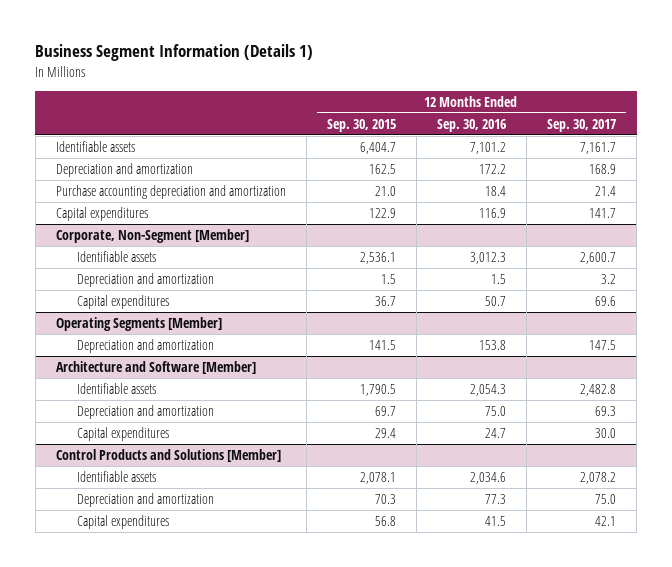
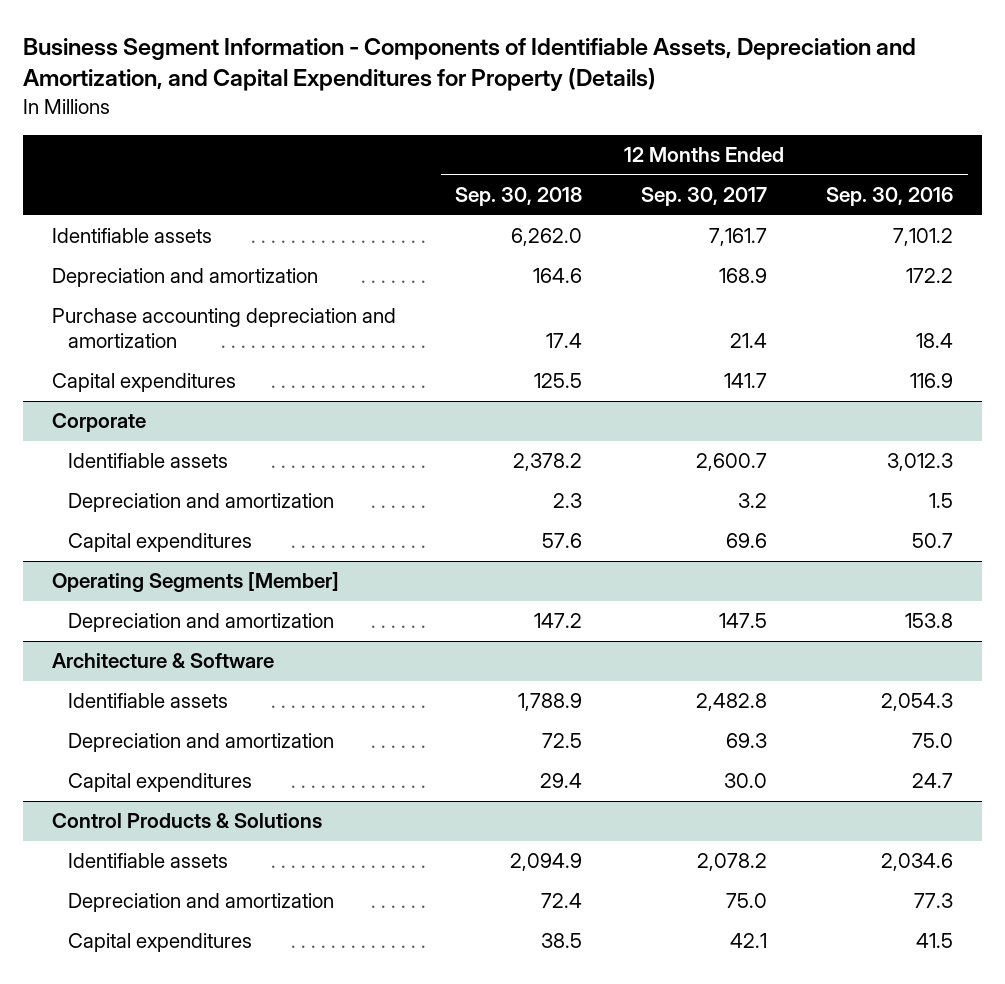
[35,44,314,62] Business Segment Information (Details 1) -> [23,37,917,92] Business Segment Information - Components of Identifiable Assets, Depreciation and Amortization, and Capital Expenditures for Property (Details)
[326,118,396,132] Sep. 30, 2015 -> none
none -> [455,187,583,207] Sep. 30, 2018
[55,229,249,244] Corporate, Non-Segment [Member] -> none
none -> [52,413,147,433] Corporate
[55,361,256,375] Architecture and Software [Member] -> [52,653,275,669] Architecture & Software
[55,449,281,463] Control Products and Solutions [Member] -> [52,813,323,829] Control Products & Solutions

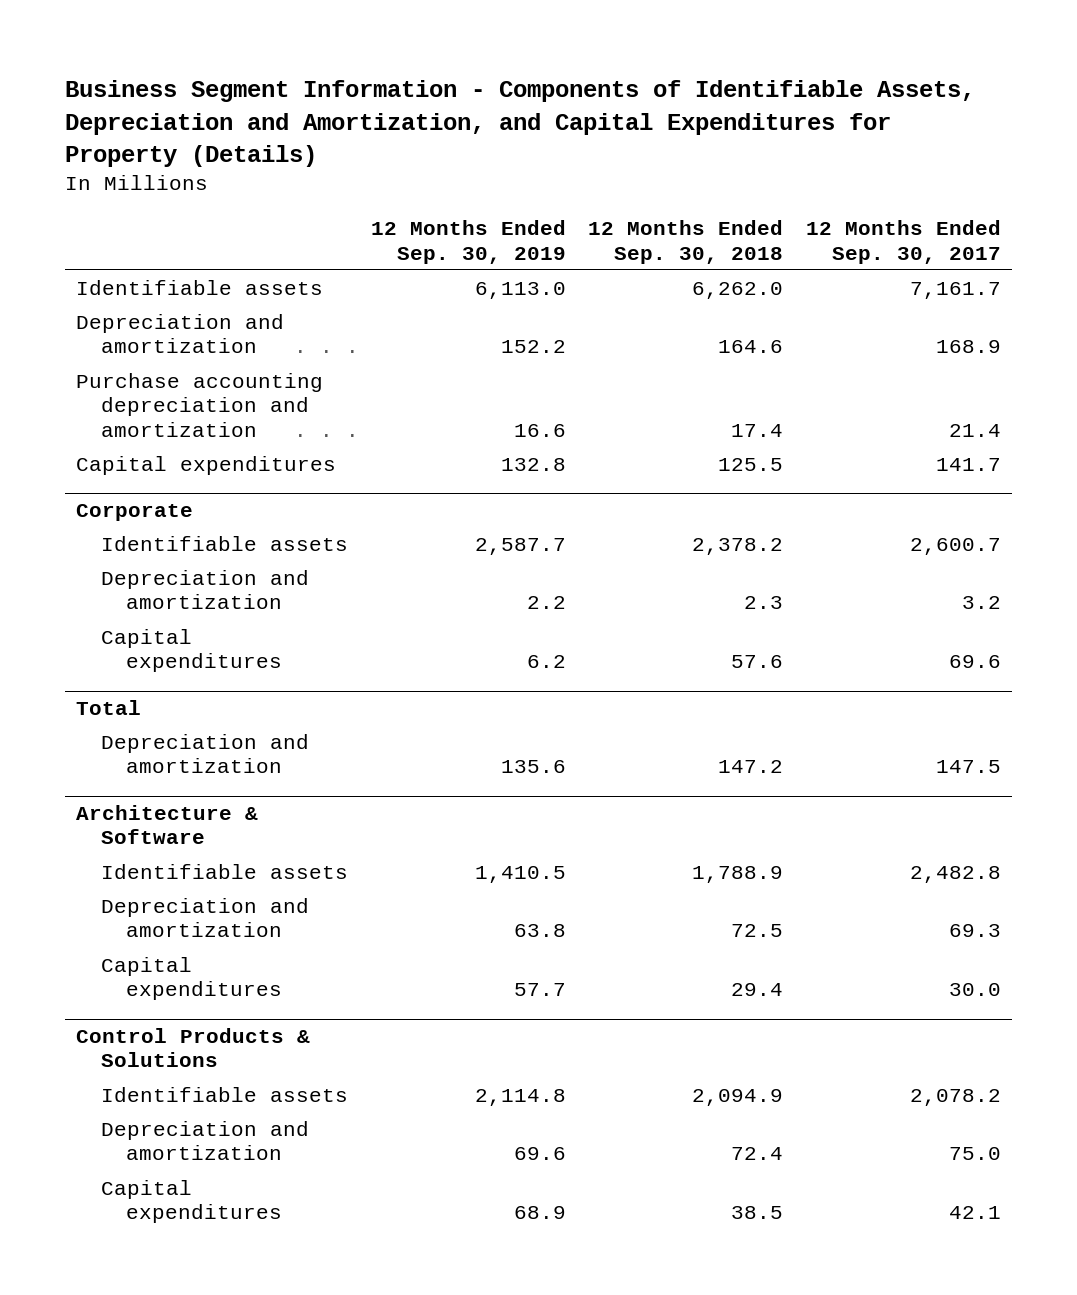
[825,187,953,207] Sep. 30, 2016 -> none
none -> [370,220,566,264] 12 Months Ended Sep. 30, 2019
[52,572,340,593] Operating Segments [Member] -> [76,700,142,716] Total

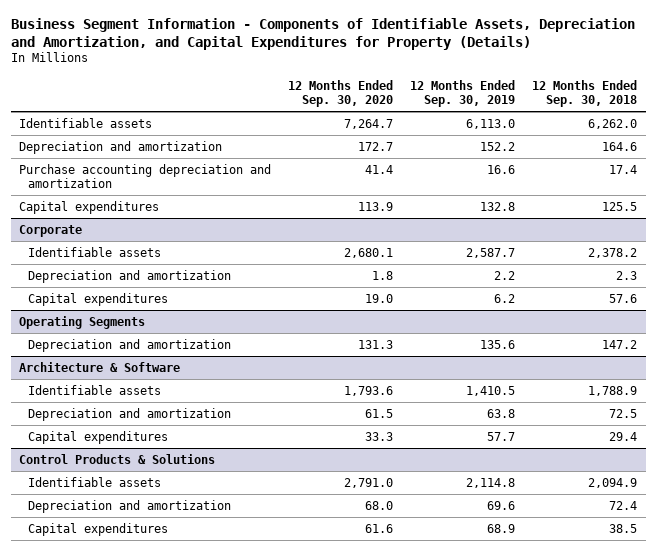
[806,220,1002,264] 12 Months Ended Sep. 30, 2017 -> none
none -> [288,79,394,108] 12 Months Ended Sep. 30, 2020
[76,700,142,716] Total -> [19,315,146,329] Operating Segments

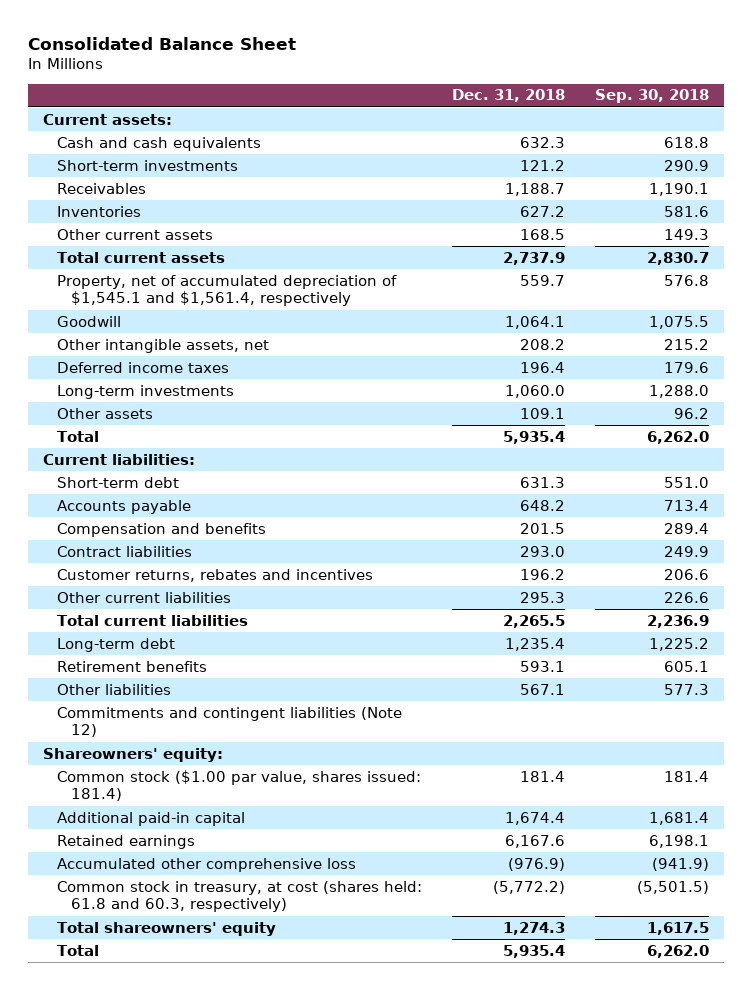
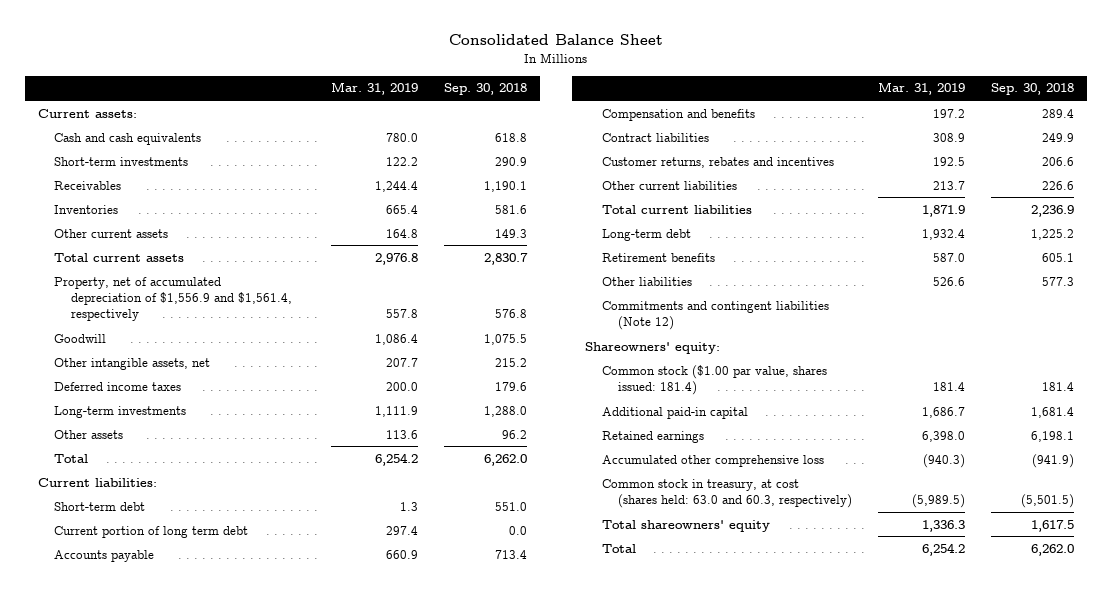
[452,89,566,103] Dec. 31, 2018 -> none
none -> [330,82,418,96] Mar. 31, 2019
[56,274,397,307] Property, net of accumulated depreciation of $1,545.1 and $1,561.4, respectively -> [54,276,292,321] Property, net of accumulated depreciation of $1,556.9 and $1,561.4, respectively
none -> [54,525,249,538] Current portion of long term debt
[56,880,422,913] Common stock in treasury, at cost (shares held: 61.8 and 60.3, respectively) -> [601,478,852,508] Common stock in treasury, at cost (shares held: 63.0 and 60.3, respectively)

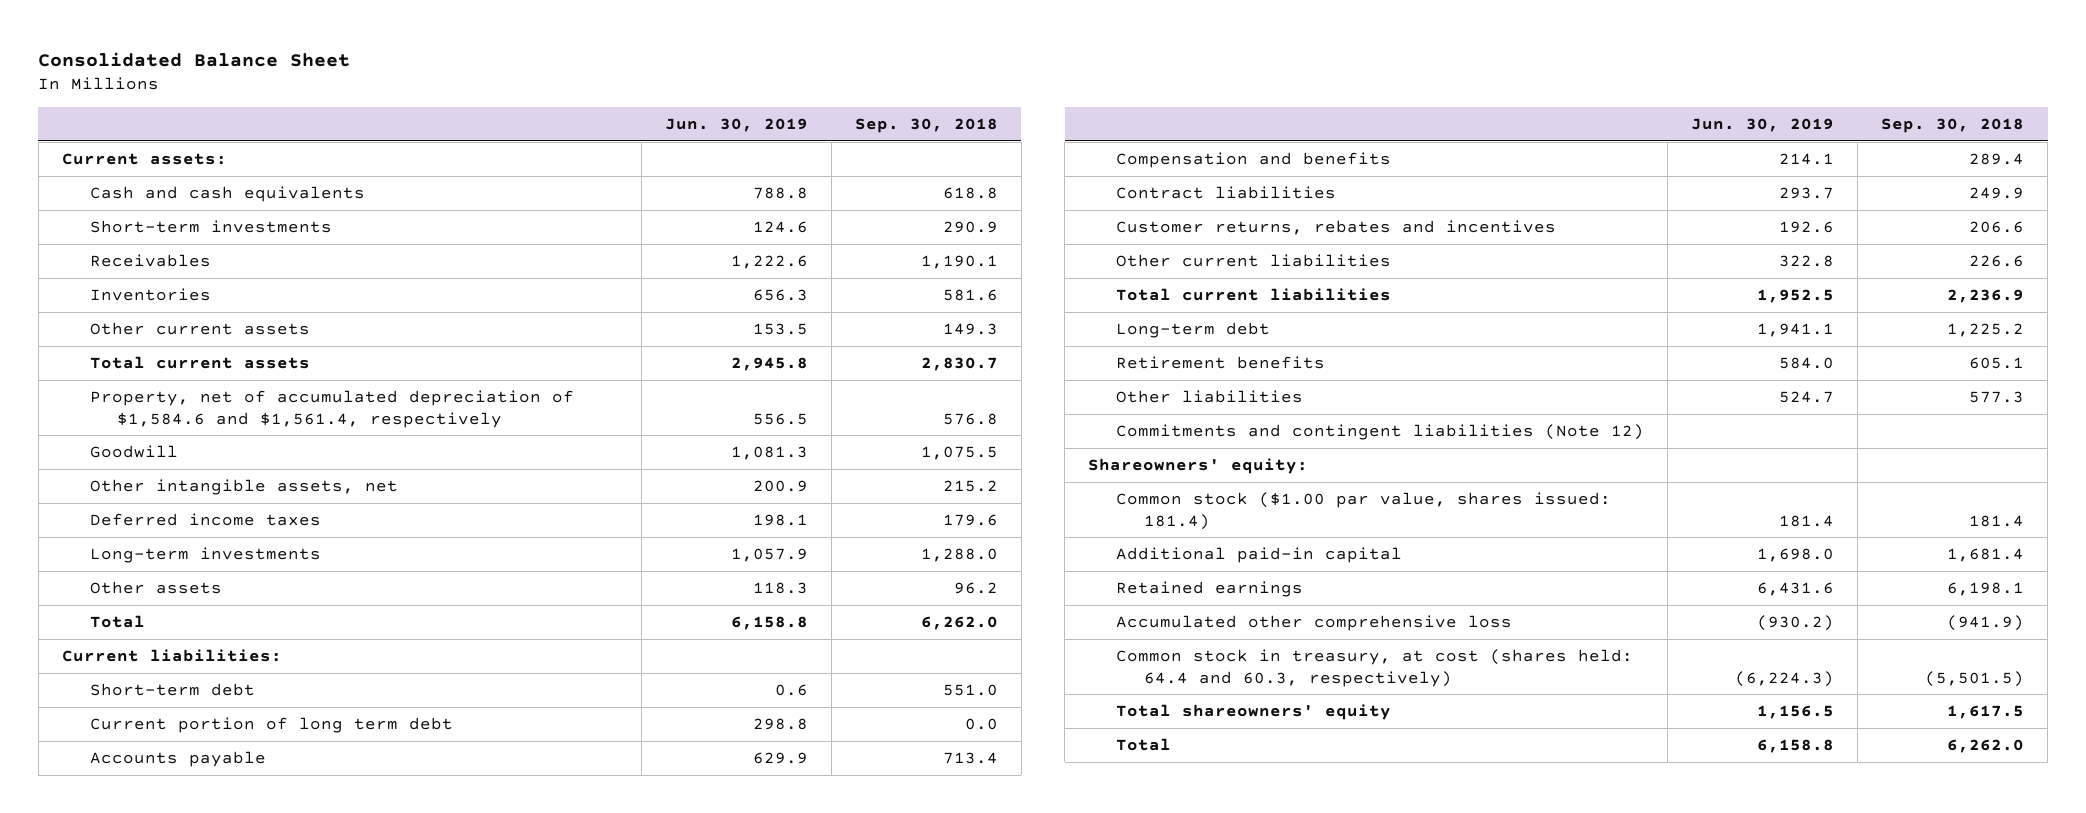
[330,82,418,96] Mar. 31, 2019 -> none
none -> [664,118,808,133] Jun. 30, 2019
[54,276,292,321] Property, net of accumulated depreciation of $1,556.9 and $1,561.4, respectively -> [89,390,574,428] Property, net of accumulated depreciation of $1,584.6 and $1,561.4, respectively
[601,478,852,508] Common stock in treasury, at cost (shares held: 63.0 and 60.3, respectively) -> [1115,649,1633,687] Common stock in treasury, at cost (shares held: 64.4 and 60.3, respectively)

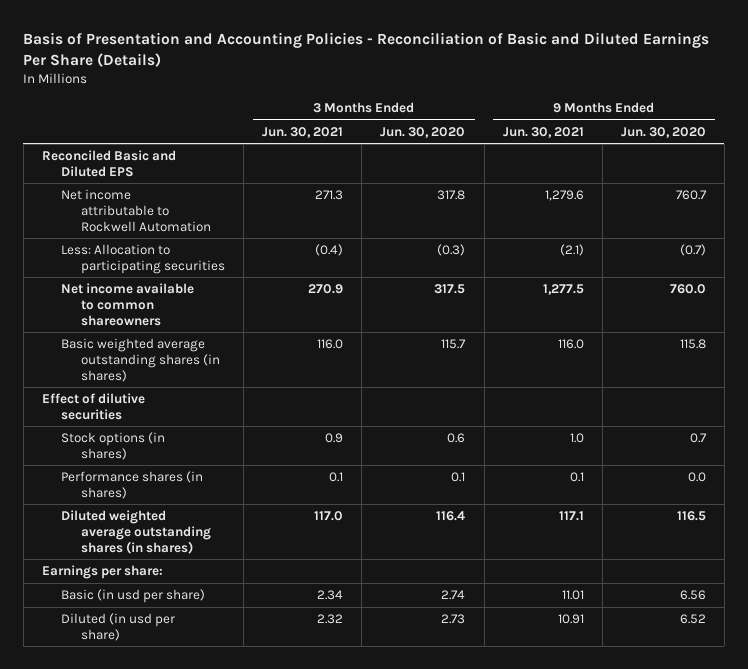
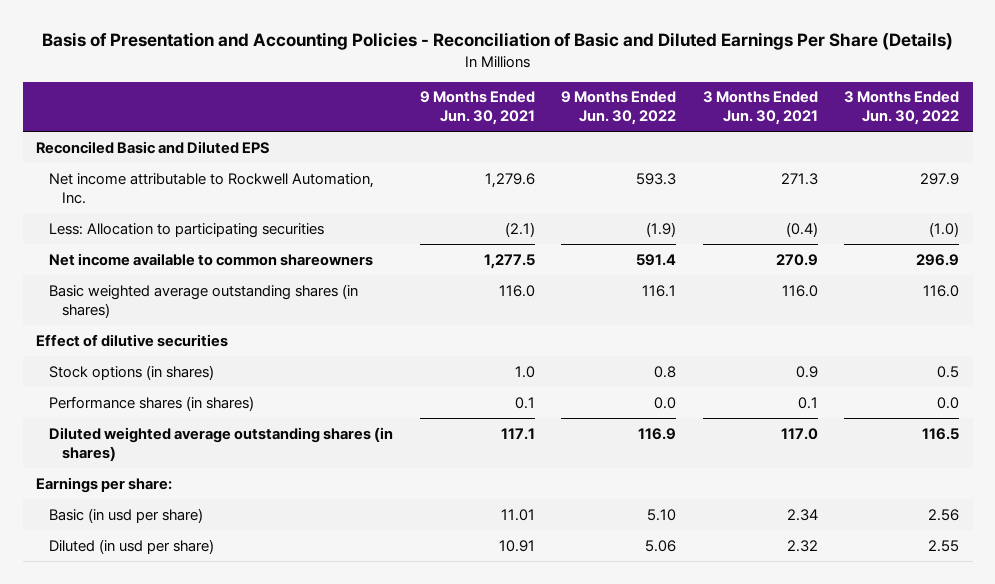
[380,126,466,138] Jun. 30, 2020 -> none
[620,126,706,138] Jun. 30, 2020 -> none
none -> [561,91,677,126] 9 Months Ended Jun. 30, 2022
none -> [844,91,960,126] 3 Months Ended Jun. 30, 2022
[61,188,211,232] Net income attributable to Rockwell Automation -> [48,172,374,204] Net income attributable to Rockwell Automation, Inc.

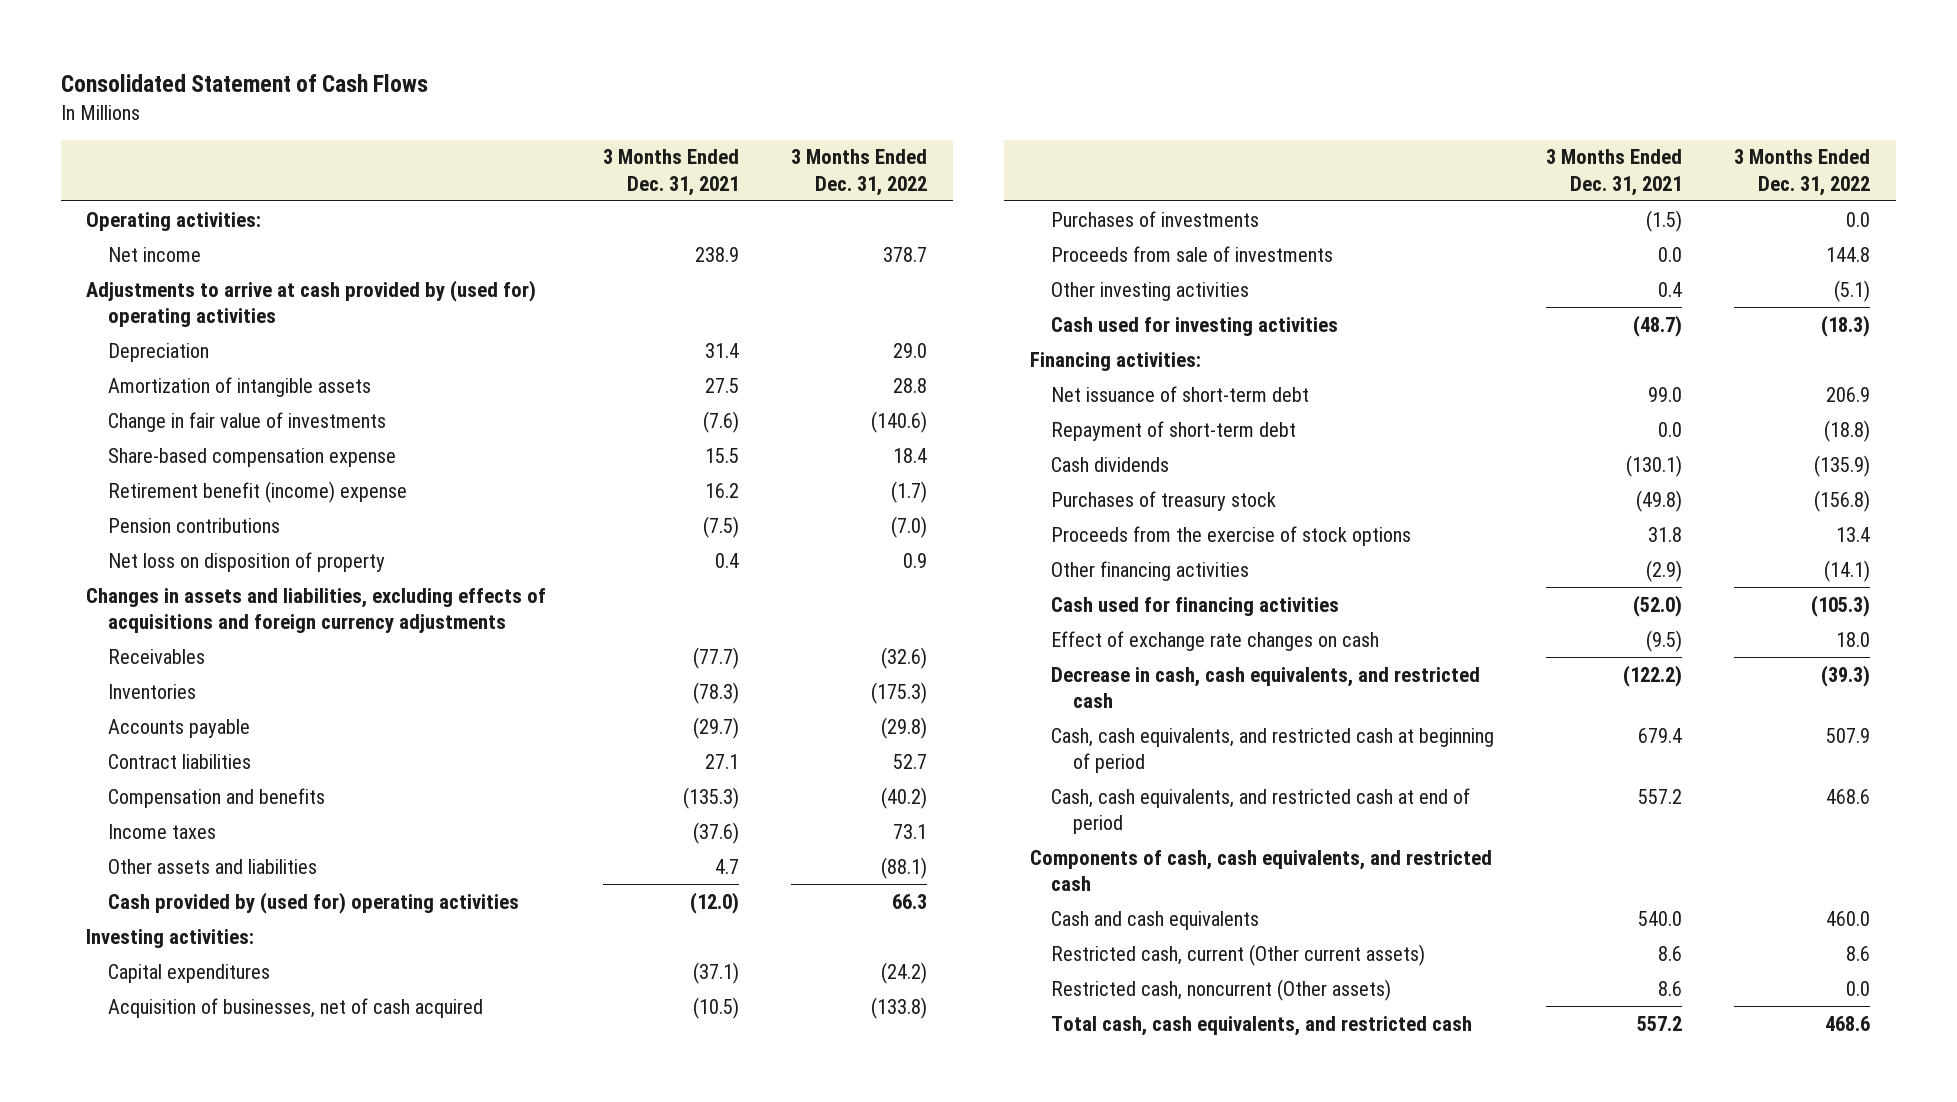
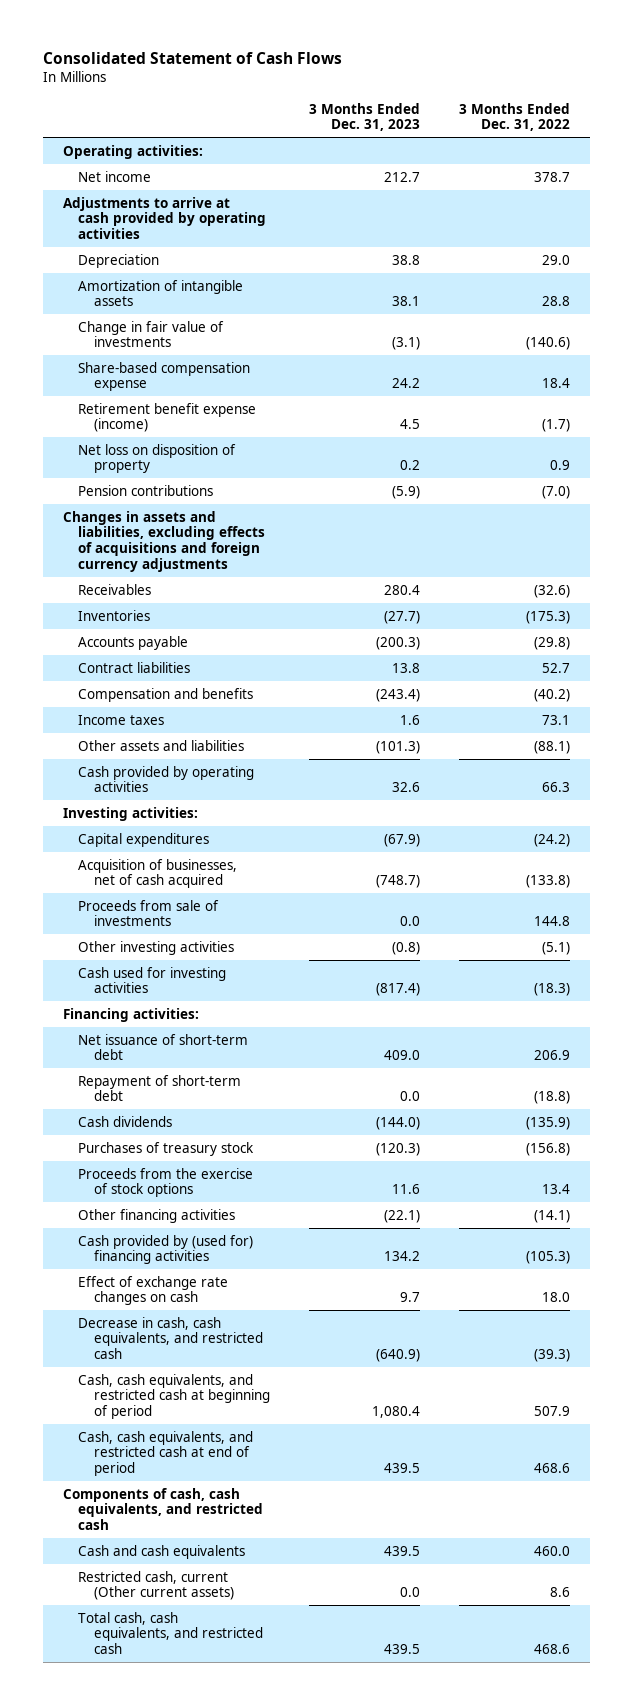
[602,149,739,196] 3 Months Ended Dec. 31, 2021 -> none
none -> [308,102,420,132] 3 Months Ended Dec. 31, 2023
[86,279,537,327] Adjustments to arrive at cash provided by (used for) operating activities -> [62,196,267,240] Adjustments to arrive at cash provided by operating activities
[108,480,408,503] Retirement benefit (income) expense -> [78,402,257,433] Retirement benefit expense (income)
[108,517,281,533] Pension contributions -> [78,484,214,496] Pension contributions
[108,891,520,914] Cash provided by (used for) operating activities -> [78,765,255,793] Cash provided by operating activities
[1051,210,1260,227] Purchases of investments -> none
[1051,596,1340,616] Cash used for financing activities -> [78,1234,254,1265] Cash provided by (used for) financing activities
[1051,978,1392,1001] Restricted cash, noncurrent (Other assets) -> none

